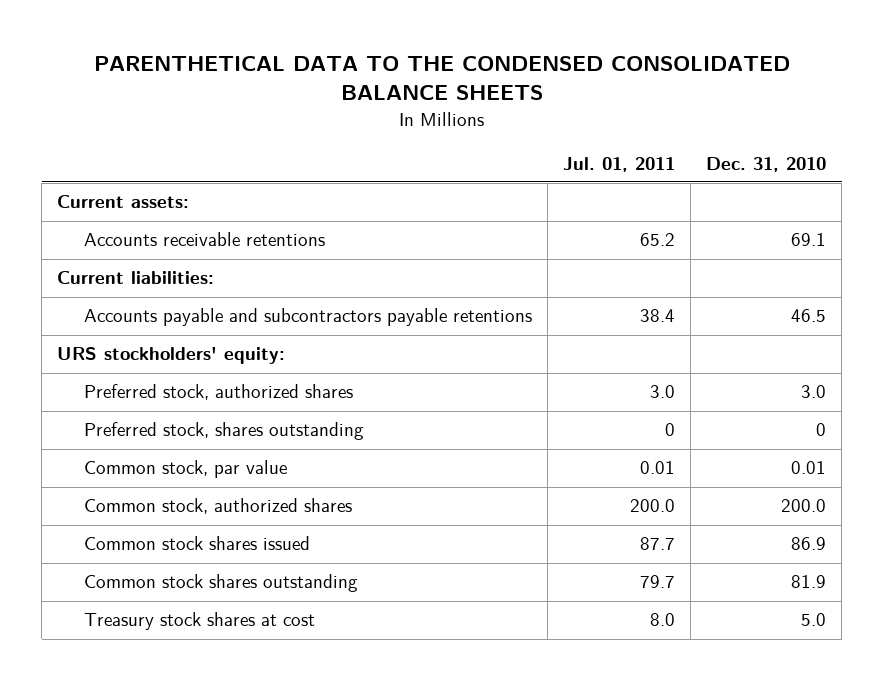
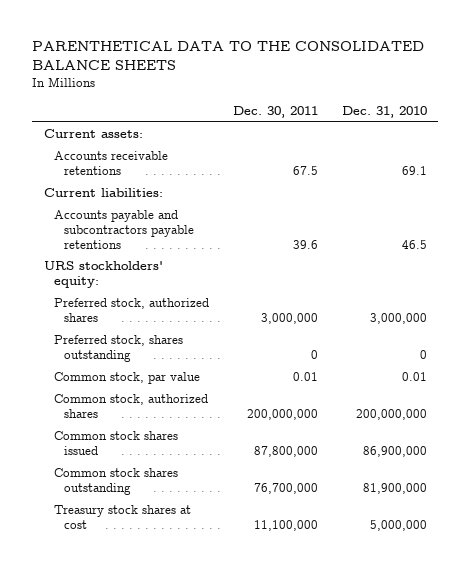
[93,55,790,101] PARENTHETICAL DATA TO THE CONDENSED CONSOLIDATED BALANCE SHEETS -> [32,41,425,71] PARENTHETICAL DATA TO THE CONSOLIDATED BALANCE SHEETS
[563,156,676,172] Jul. 01, 2011 -> none
none -> [232,106,318,119] Dec. 30, 2011
[801,385,827,399] 3.0 -> [369,312,427,324] 3,000,000
[781,499,827,513] 200.0 -> [355,408,427,420] 200,000,000
[791,537,827,551] 86.9 -> [362,445,427,457] 86,900,000
[791,575,827,589] 81.9 -> [362,482,427,494] 81,900,000
[801,613,827,627] 5.0 -> [369,519,427,531] 5,000,000

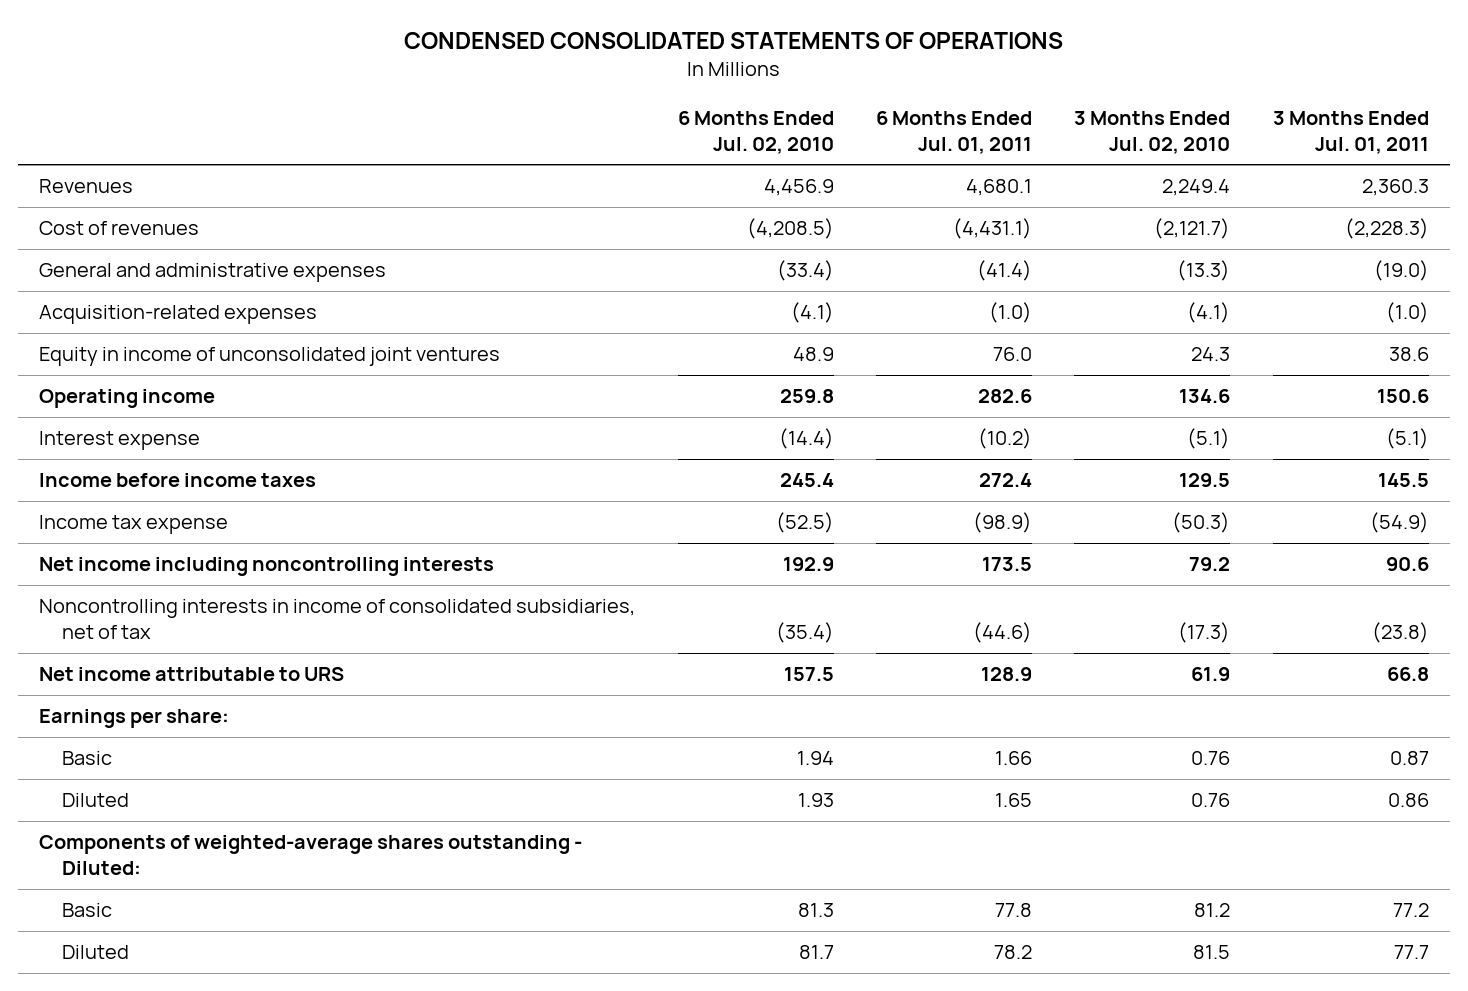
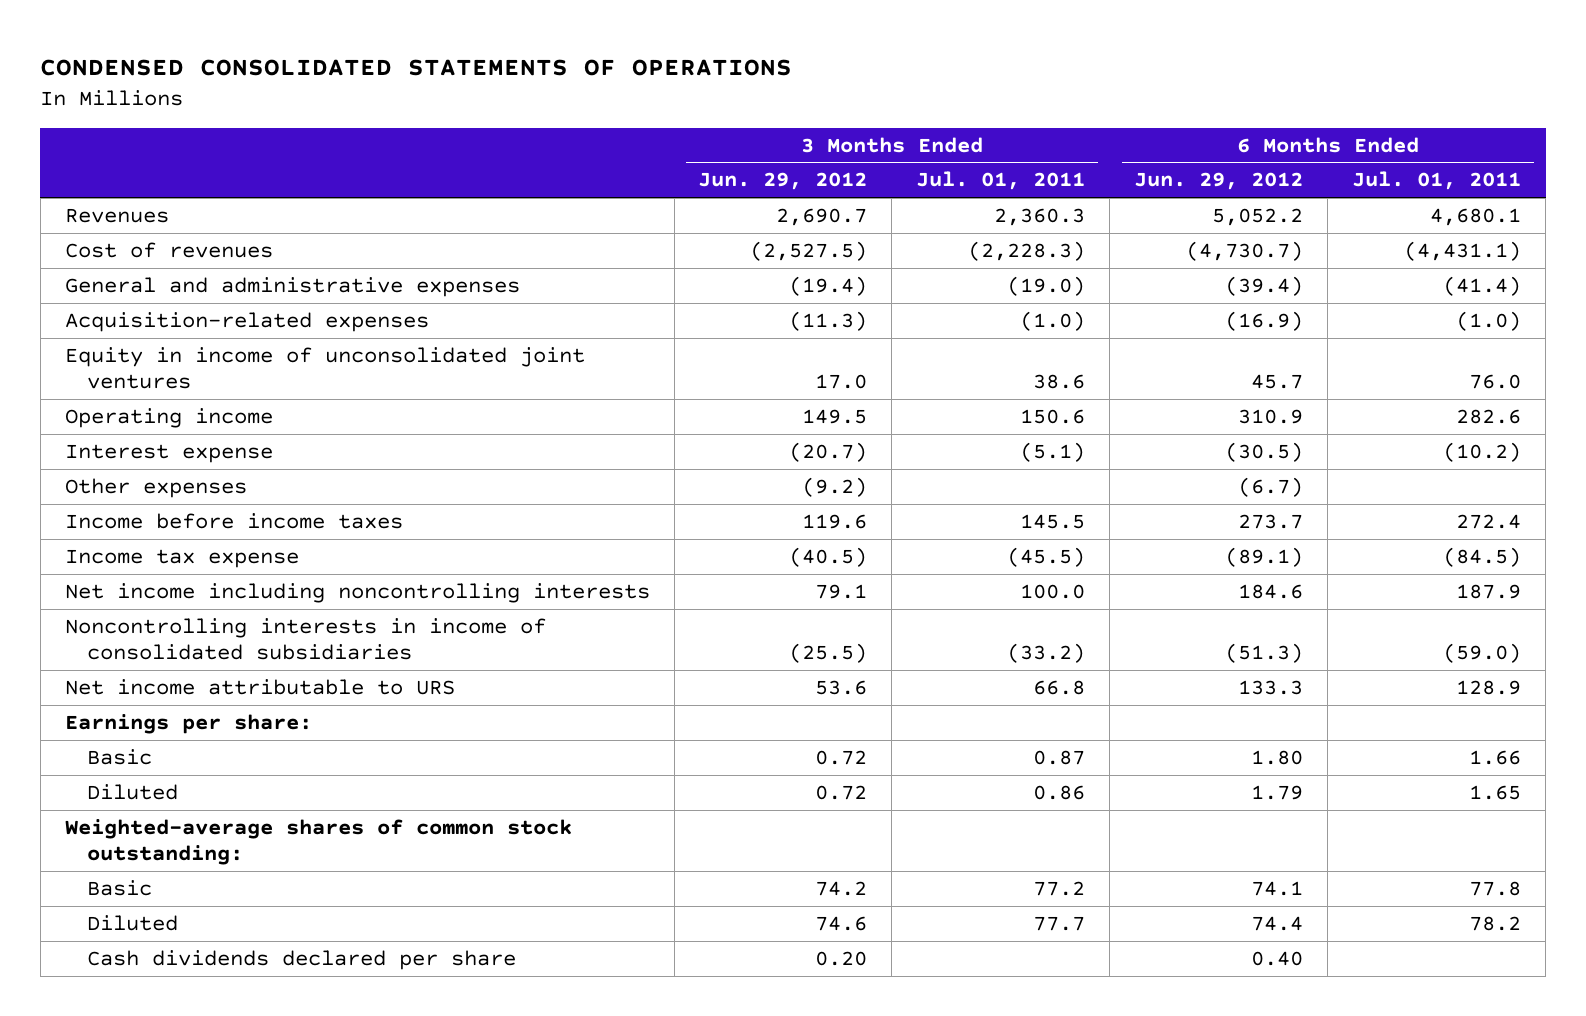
[677,110,834,154] 6 Months Ended Jul. 02, 2010 -> none
[1074,110,1231,154] 3 Months Ended Jul. 02, 2010 -> none
none -> [698,172,868,191] Jun. 29, 2012
none -> [1134,172,1304,191] Jun. 29, 2012
none -> [64,478,247,499] Other expenses
[972,512,1032,534] (98.9) -> [1443,547,1522,568] (84.5)
[1369,512,1429,534] (54.9) -> [1007,547,1086,568] (45.5)
[981,557,1032,572] 173.5 -> [1456,584,1522,600] 187.9
[1385,557,1429,572] 90.6 -> [1020,584,1086,600] 100.0
[39,599,636,640] Noncontrolling interests in income of consolidated subsidiaries, net of tax -> [64,618,546,661] Noncontrolling interests in income of consolidated subsidiaries
[972,622,1032,644] (44.6) -> [1443,643,1522,664] (59.0)
[1371,622,1429,644] (23.8) -> [1007,643,1086,664] (33.2)
[39,835,583,876] Components of weighted-average shares outstanding - Diluted: -> [64,819,572,866] Weighted-average shares of common stock outstanding:
none -> [87,950,517,971] Cash dividends declared per share

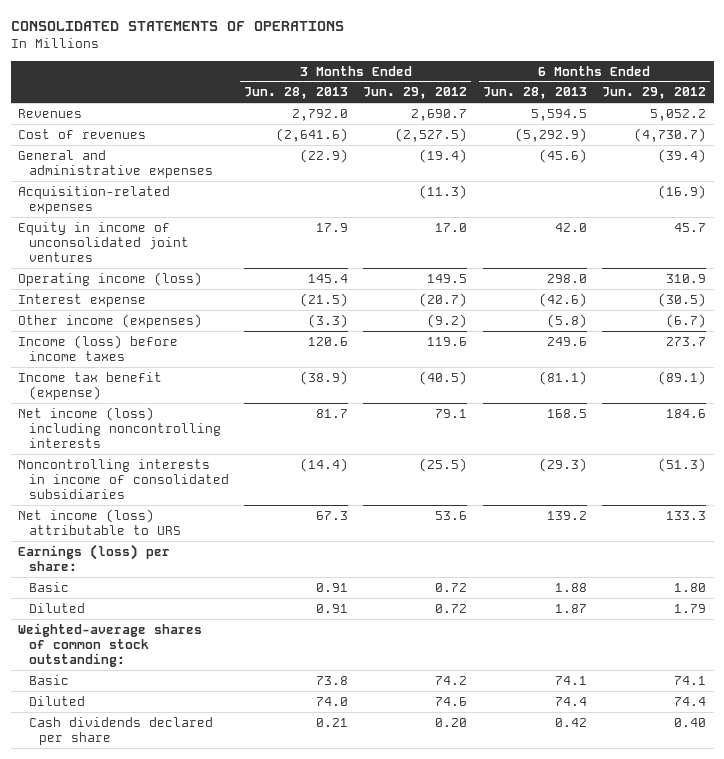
[40,58,793,76] CONDENSED CONSOLIDATED STATEMENTS OF OPERATIONS -> [10,20,344,31] CONSOLIDATED STATEMENTS OF OPERATIONS
[916,171,1086,191] Jul. 01, 2011 -> none
[1352,171,1522,191] Jul. 01, 2011 -> none
none -> [244,87,349,100] Jun. 28, 2013
none -> [482,87,587,100] Jun. 28, 2013
[64,408,273,429] Operating income -> [18,271,203,286] Operating income (loss)
[64,478,247,499] Other expenses -> [18,313,203,328] Other income (expenses)
[64,513,403,530] Income before income taxes -> [18,334,179,361] Income (loss) before income taxes
[64,549,299,569] Income tax expense -> [18,371,163,400] Income tax benefit (expense)
[64,583,650,604] Net income including noncontrolling interests -> [18,406,221,448] Net income (loss) including noncontrolling interests
[64,679,455,696] Net income attributable to URS -> [18,508,181,535] Net income (loss) attributable to URS
[64,714,312,735] Earnings per share: -> [18,543,171,571] Earnings (loss) per share:

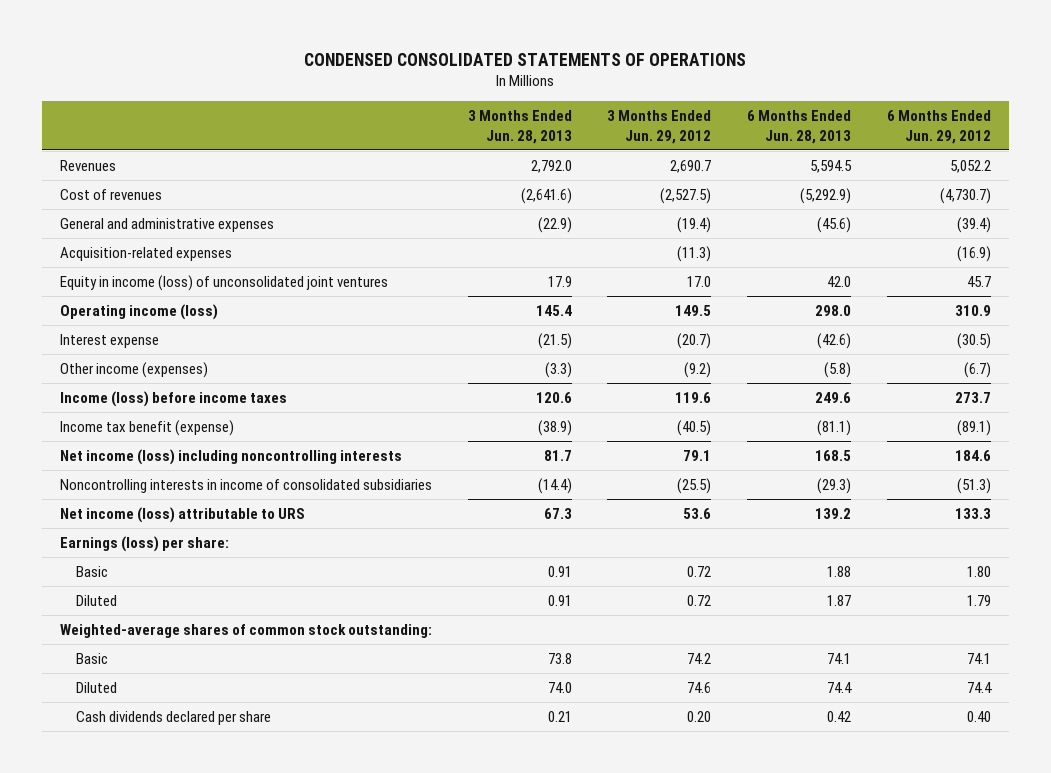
[10,20,344,31] CONSOLIDATED STATEMENTS OF OPERATIONS -> [304,52,747,66] CONDENSED CONSOLIDATED STATEMENTS OF OPERATIONS
[18,221,189,262] Equity in income of unconsolidated joint ventures -> [60,275,389,292] Equity in income (loss) of unconsolidated joint ventures

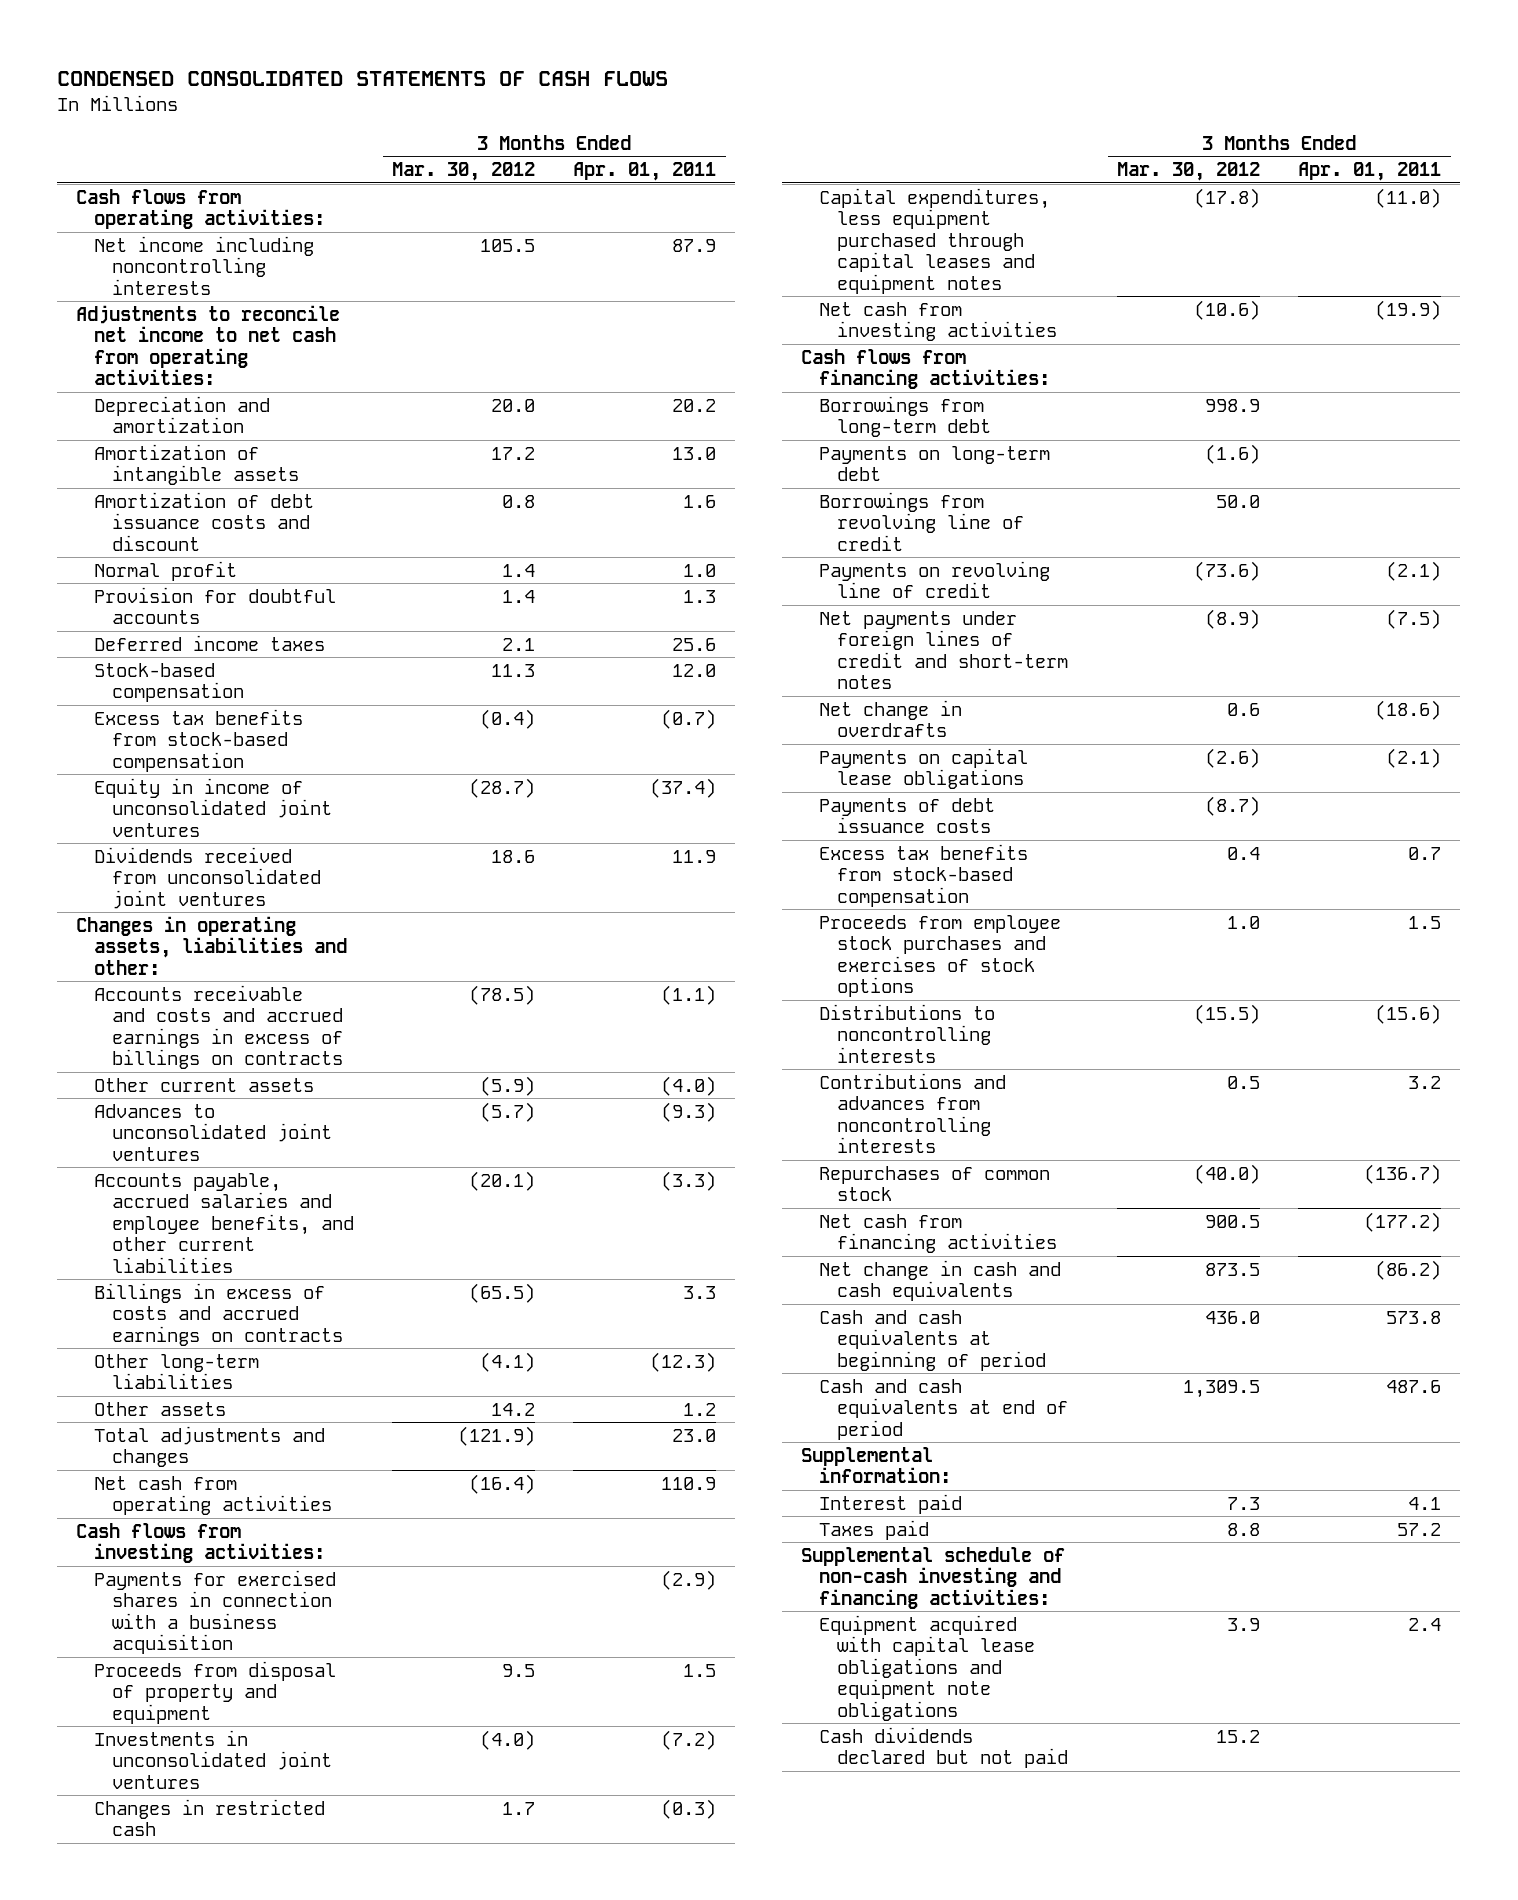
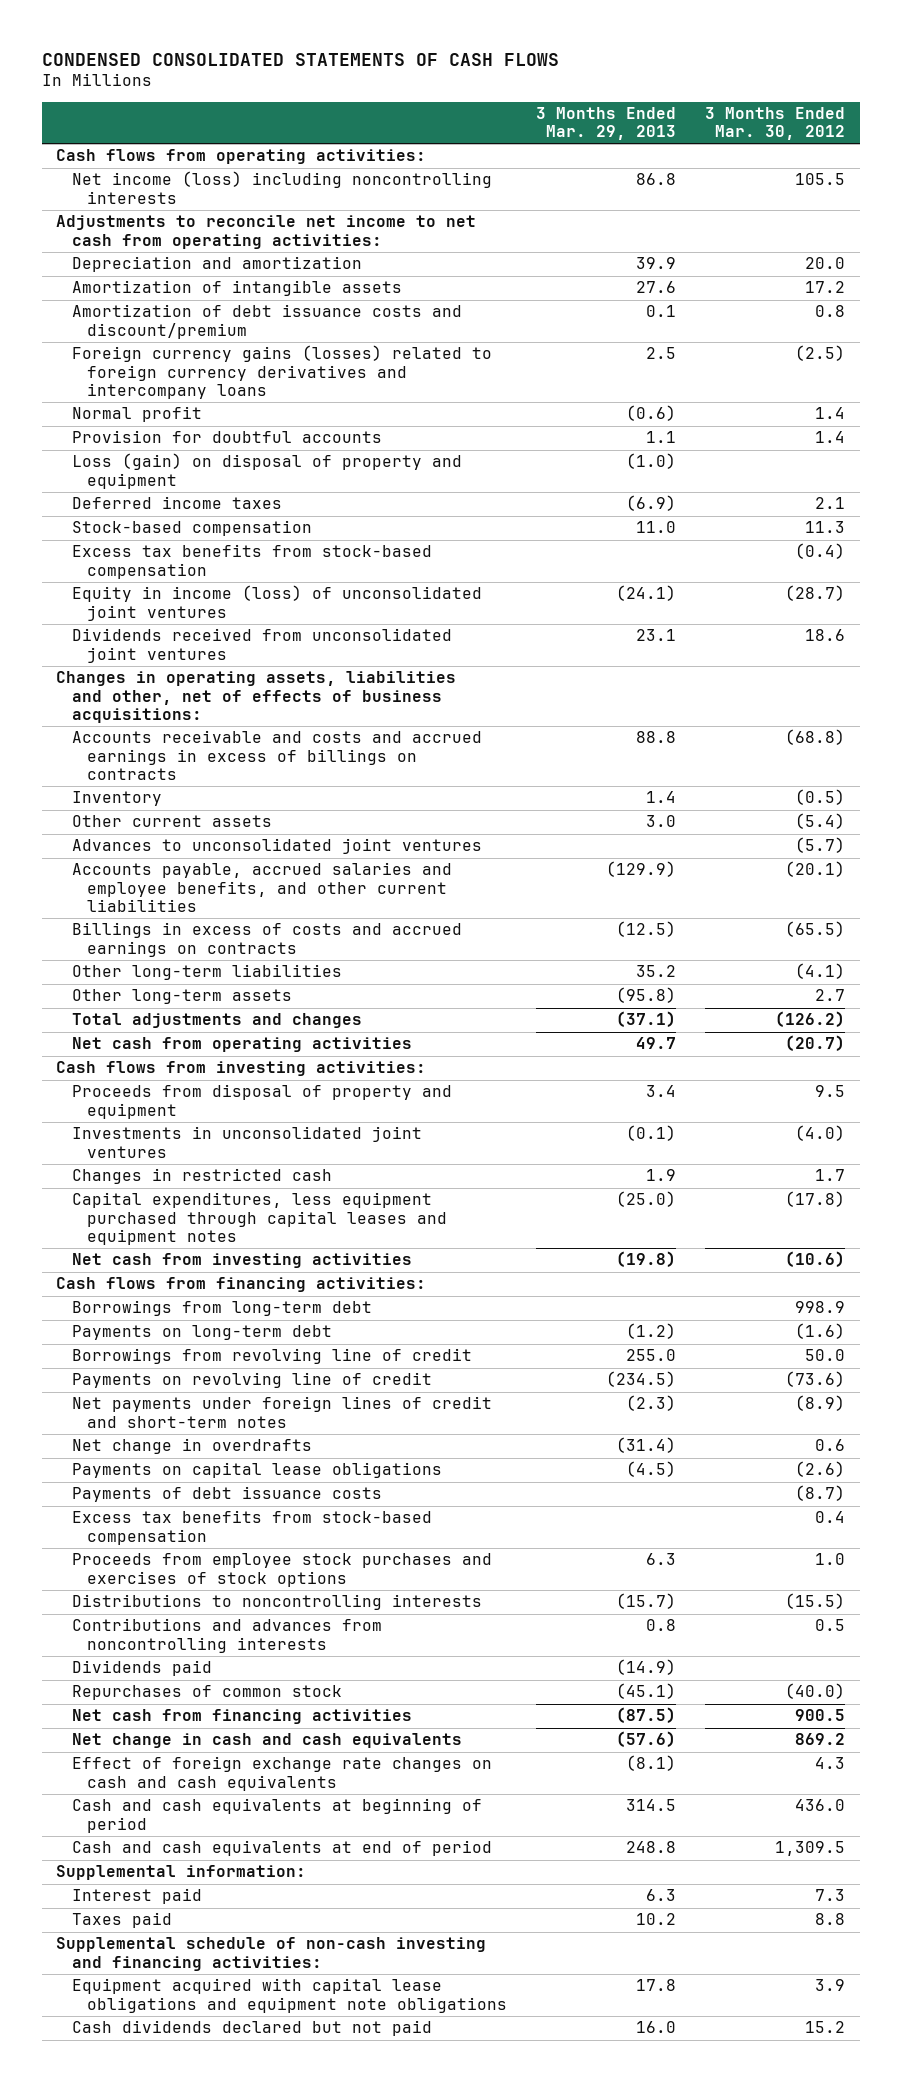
[573,161,717,181] Apr. 01, 2011 -> none
none -> [536,106,677,141] 3 Months Ended Mar. 29, 2013
[94,235,315,295] Net income including noncontrolling interests -> [71,171,492,204] Net income (loss) including noncontrolling interests
[94,491,315,551] Amortization of debt issuance costs and discount -> [71,304,462,339] Amortization of debt issuance costs and discount/premium
none -> [71,345,492,399] Foreign currency gains (losses) related to foreign currency derivatives and intercompany loans
none -> [71,453,462,489] Loss (gain) on disposal of property and equipment
[94,777,333,837] Equity in income of unconsolidated joint ventures -> [71,585,482,621] Equity in income (loss) of unconsolidated joint ventures
[76,915,348,975] Changes in operating assets, liabilities and other: -> [56,671,457,723] Changes in operating assets, liabilities and other, net of effects of business acquisitions:
[469,984,536,1005] (78.5) -> [785,729,846,746] (68.8)
none -> [71,791,162,807] Inventory
[480,1075,536,1096] (5.9) -> [795,813,846,830] (5.4)
[94,1401,227,1416] Other assets -> [71,989,292,1005] Other long-term assets
[491,1402,536,1416] 14.2 -> [815,989,846,1002] 2.7
[458,1425,536,1446] (121.9) -> [775,1011,846,1028] (126.2)
[469,1473,536,1494] (16.4) -> [785,1035,846,1052] (20.7)
[94,1569,337,1655] Payments for exercised shares in connection with a business acquisition -> none
none -> [71,1660,212,1677] Dividends paid
[1205,1262,1261,1276] 873.5 -> [795,1733,846,1746] 869.2
none -> [71,1756,492,1791] Effect of foreign exchange rate changes on cash and cash equivalents

